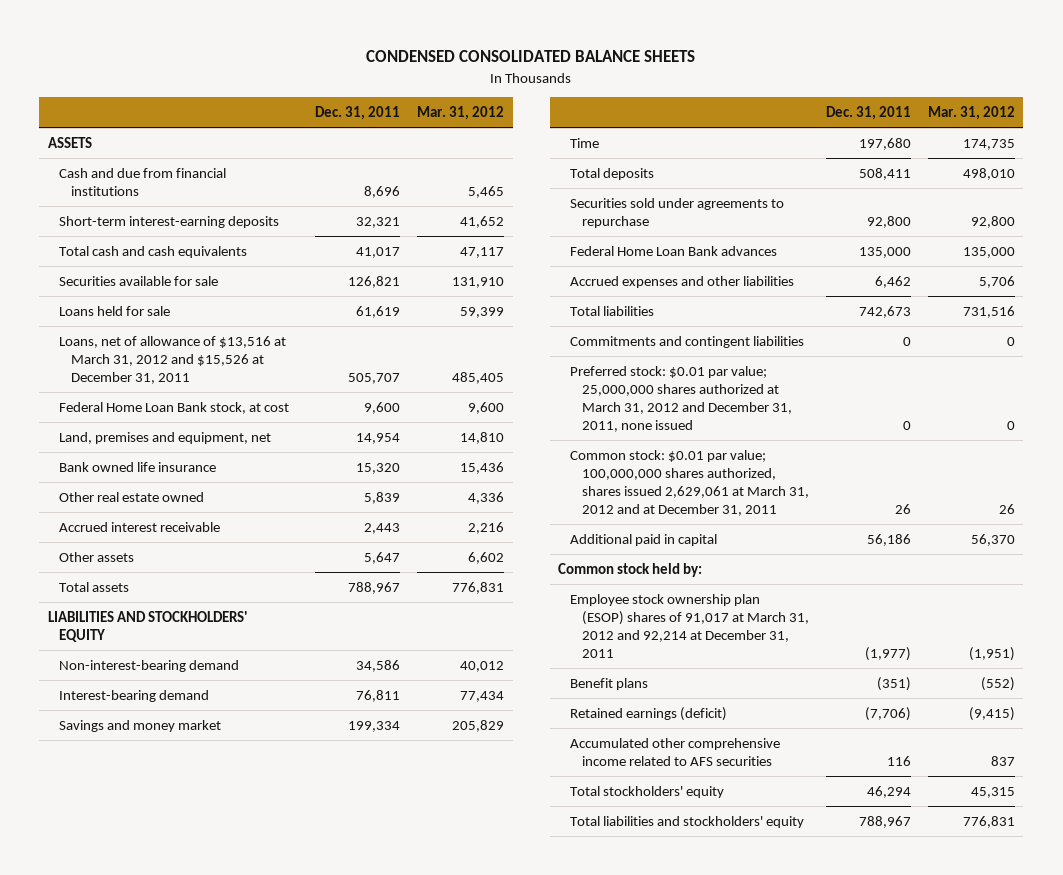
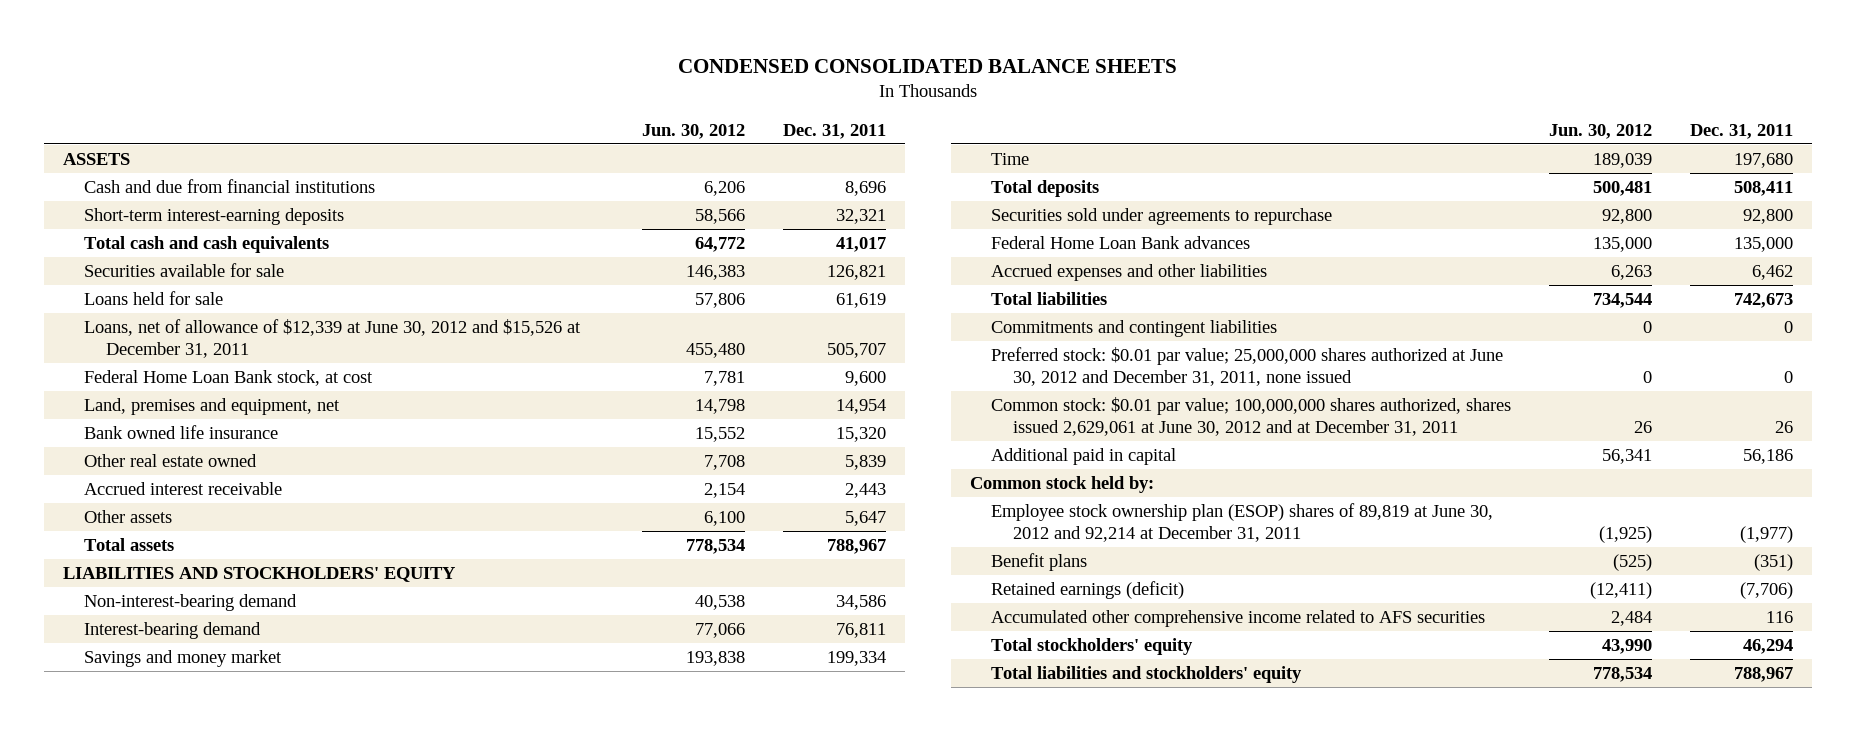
[417,106,505,121] Mar. 31, 2012 -> none
none -> [642,123,746,139] Jun. 30, 2012
[59,335,287,384] Loans, net of allowance of $13,516 at March 31, 2012 and $15,526 at December 31, 2011 -> [84,319,582,359] Loans, net of allowance of $12,339 at June 30, 2012 and $15,526 at December 31, 2011
[570,365,792,432] Preferred stock: $0.01 par value; 25,000,000 shares authorized at March 31, 2012 and December 31, 2011, none issued -> [991,347,1504,387] Preferred stock: $0.01 par value; 25,000,000 shares authorized at June 30, 2012 and December 31, 2011, none issued
[570,449,809,516] Common stock: $0.01 par value; 100,000,000 shares authorized, shares issued 2,629,061 at March 31, 2012 and at December 31, 2011 -> [991,397,1512,437] Common stock: $0.01 par value; 100,000,000 shares authorized, shares issued 2,629,061 at June 30, 2012 and at December 31, 2011
[570,593,809,658] Employee stock ownership plan (ESOP) shares of 91,017 at March 31, 2012 and 92,214 at December 31, 2011 -> [991,503,1494,543] Employee stock ownership plan (ESOP) shares of 89,819 at June 30, 2012 and 92,214 at December 31, 2011

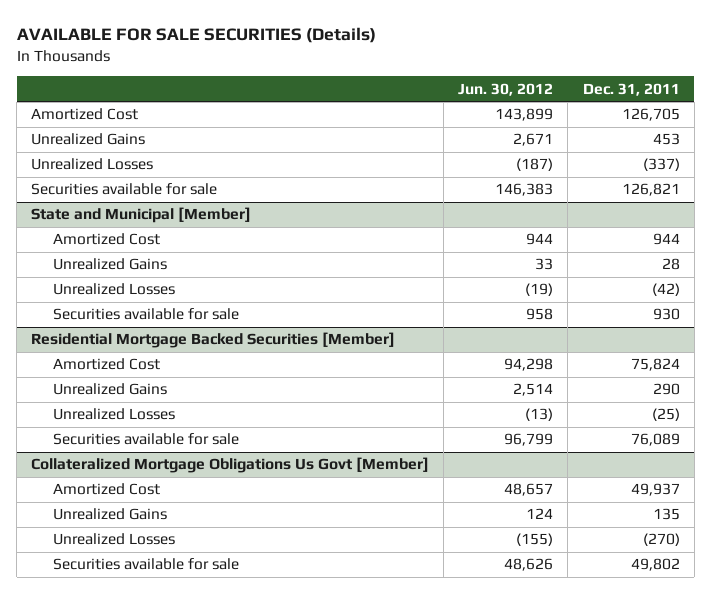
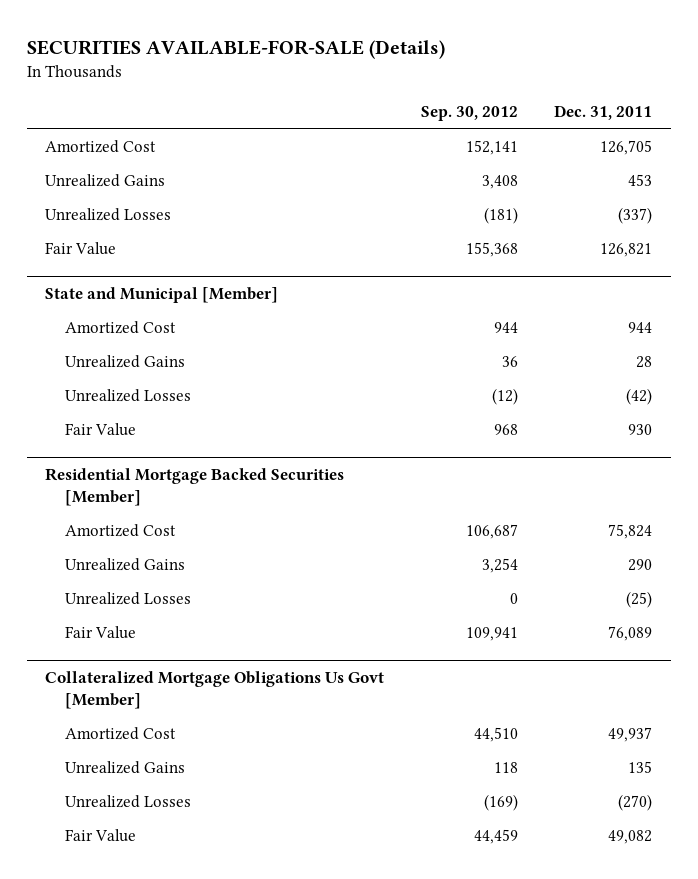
[16,27,376,44] AVAILABLE FOR SALE SECURITIES (Details) -> [27,39,446,59] SECURITIES AVAILABLE-FOR-SALE (Details)
[458,82,554,96] Jun. 30, 2012 -> none
none -> [420,105,518,121] Sep. 30, 2012
[31,183,218,196] Securities available for sale -> [45,241,117,255] Fair Value
[53,308,240,321] Securities available for sale -> [64,422,136,436] Fair Value
[53,433,240,446] Securities available for sale -> [64,625,136,639] Fair Value
[53,558,240,571] Securities available for sale -> none
none -> [64,828,136,842] Fair Value

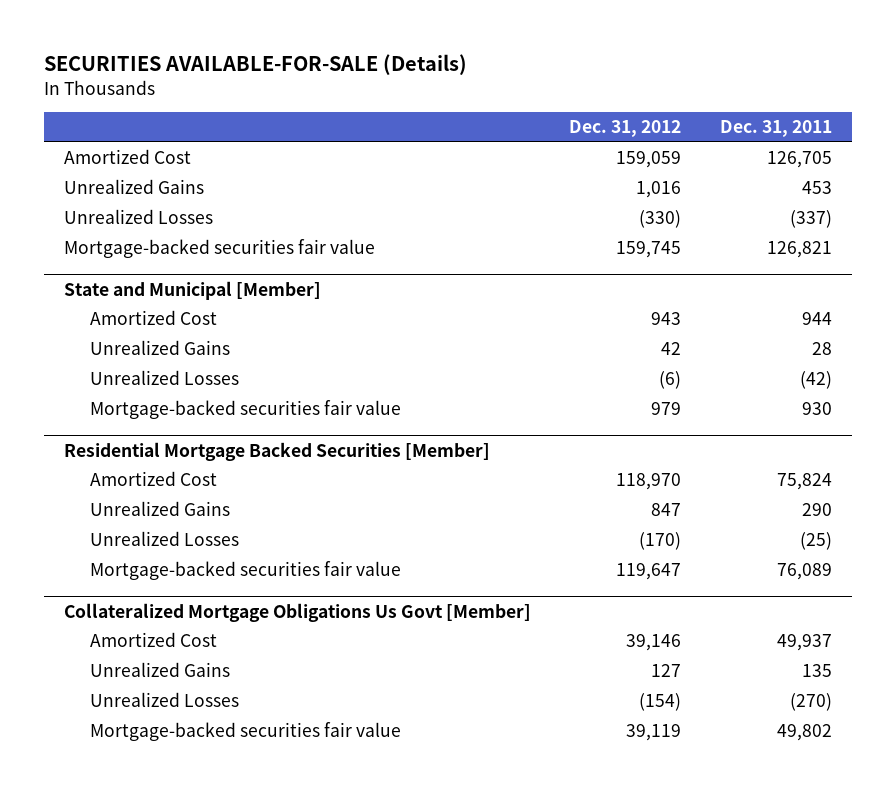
[420,105,518,121] Sep. 30, 2012 -> none
none -> [569,120,682,138] Dec. 31, 2012
[45,241,117,255] Fair Value -> [63,239,375,259] Mortgage-backed securities fair value
[64,422,136,436] Fair Value -> [89,400,401,420] Mortgage-backed securities fair value
[64,625,136,639] Fair Value -> [89,561,401,581] Mortgage-backed securities fair value
[64,828,136,842] Fair Value -> [89,722,401,742] Mortgage-backed securities fair value
[608,829,653,844] 49,082 -> [777,724,833,742] 49,802

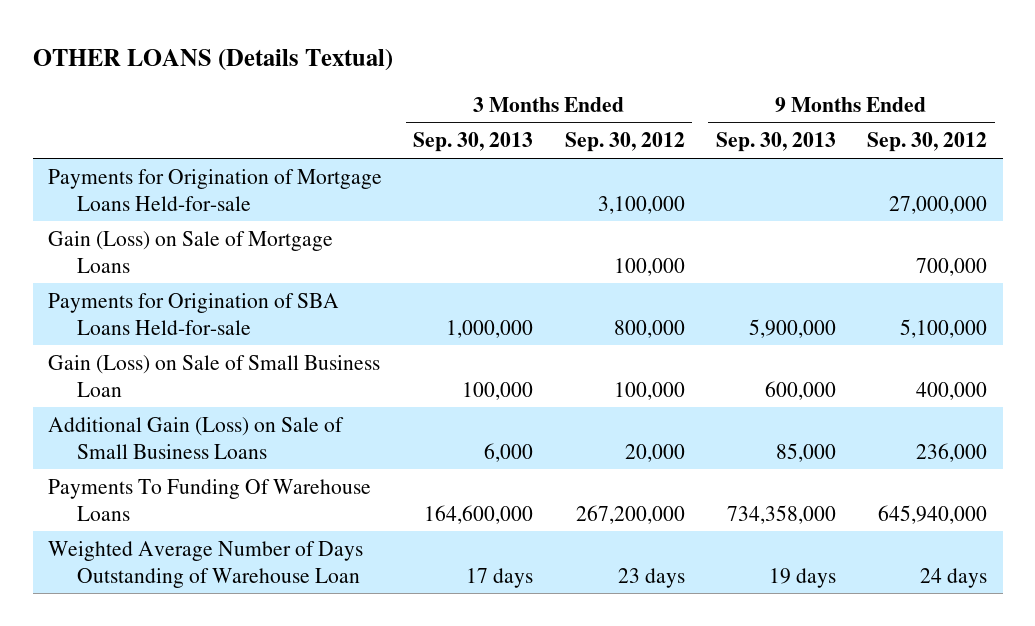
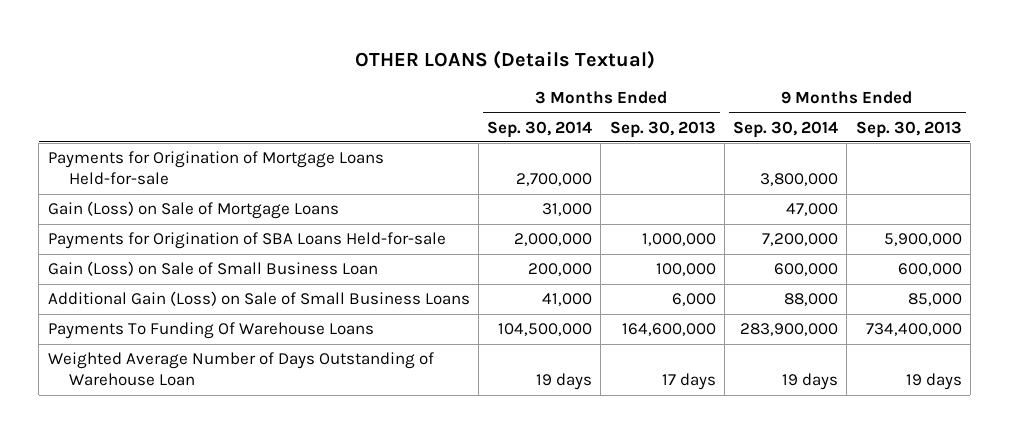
[564,132,685,153] Sep. 30, 2012 -> none
[866,132,987,153] Sep. 30, 2012 -> none
none -> [487,120,593,138] Sep. 30, 2014
none -> [733,120,839,138] Sep. 30, 2014
[726,504,836,524] 734,358,000 -> [865,323,962,337] 734,400,000

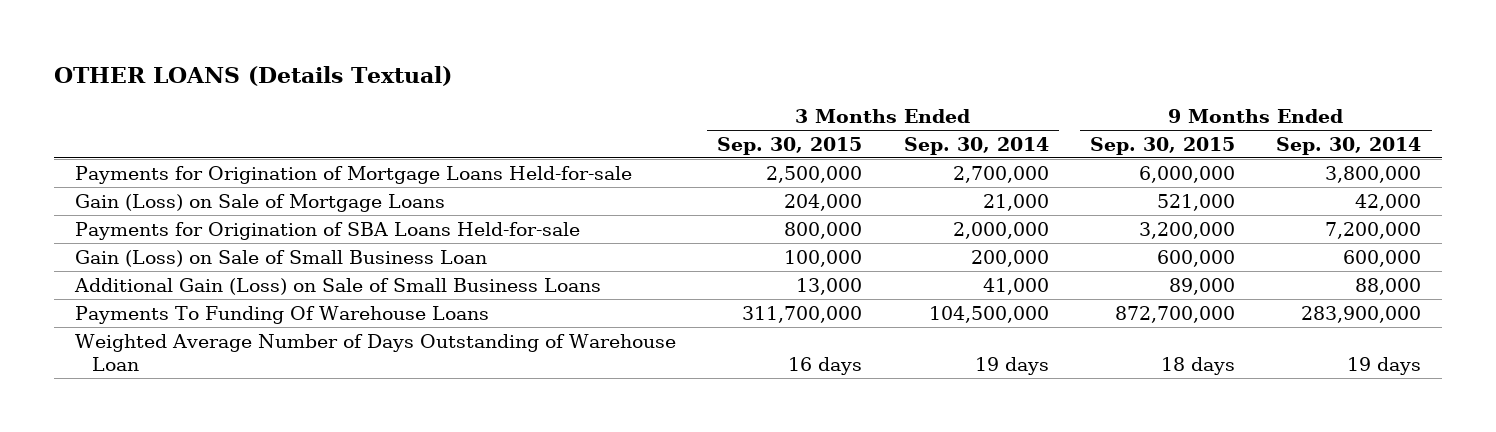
[609,120,716,138] Sep. 30, 2013 -> none
[855,120,962,138] Sep. 30, 2013 -> none
none -> [717,136,863,155] Sep. 30, 2015
none -> [1089,136,1235,155] Sep. 30, 2015
[542,203,593,217] 31,000 -> [982,193,1049,211] 21,000
[786,203,839,217] 47,000 -> [1355,193,1422,211] 42,000

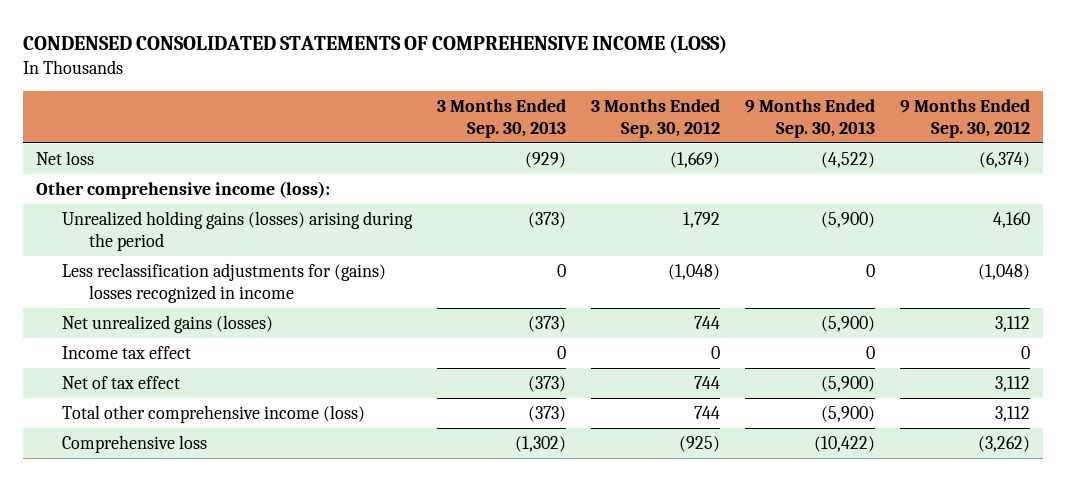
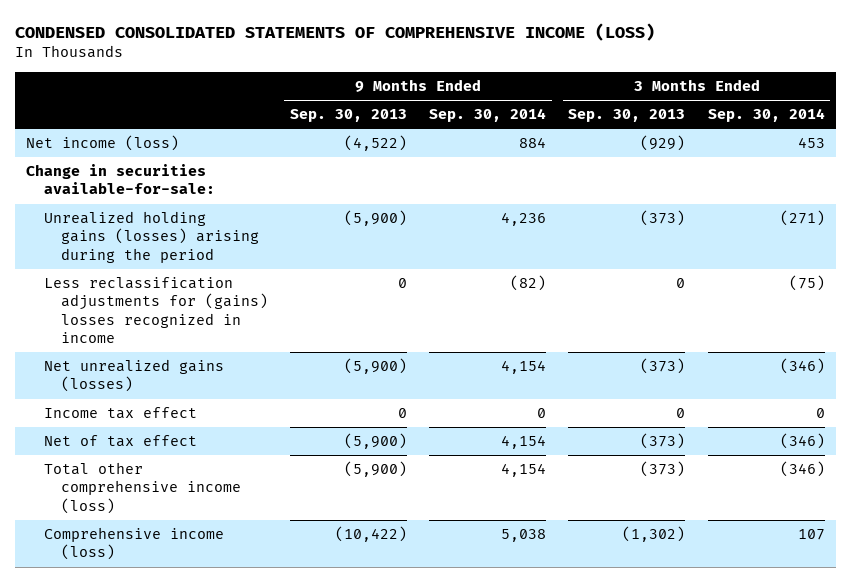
[591,98,721,138] 3 Months Ended Sep. 30, 2012 -> none
[900,98,1031,138] 9 Months Ended Sep. 30, 2012 -> none
none -> [429,108,547,123] Sep. 30, 2014
none -> [707,108,825,123] Sep. 30, 2014
[35,180,330,199] Other comprehensive income (loss): -> none
[35,150,94,165] Net loss -> [26,135,180,152] Net income (loss)
none -> [26,164,215,195] Change in securities available-for-sale:
[62,434,208,453] Comprehensive loss -> [43,527,224,561] Comprehensive income (loss)

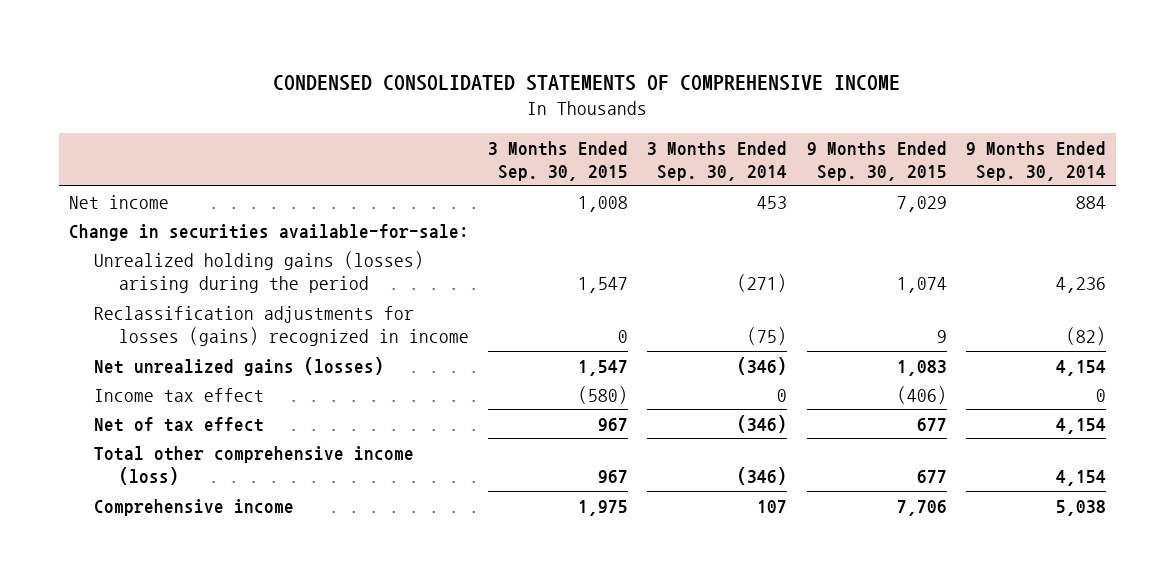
[15,22,656,41] CONDENSED CONSOLIDATED STATEMENTS OF COMPREHENSIVE INCOME (LOSS) -> [273,74,901,91] CONDENSED CONSOLIDATED STATEMENTS OF COMPREHENSIVE INCOME
[290,109,408,123] Sep. 30, 2013 -> none
[568,109,686,123] Sep. 30, 2013 -> none
none -> [488,141,629,182] 3 Months Ended Sep. 30, 2015
none -> [806,141,947,182] 9 Months Ended Sep. 30, 2015
[26,135,180,152] Net income (loss) -> [68,194,169,209] Net income
[43,277,268,343] Less reclassification adjustments for (gains) losses recognized in income -> [93,305,469,346] Reclassification adjustments for losses (gains) recognized in income
[43,527,224,561] Comprehensive income (loss) -> [93,498,294,516] Comprehensive income

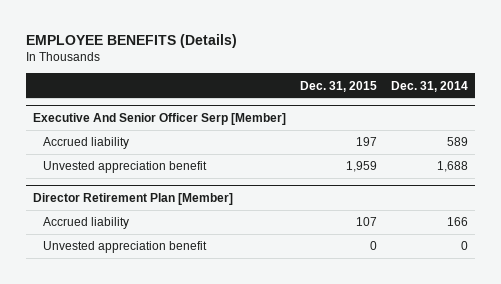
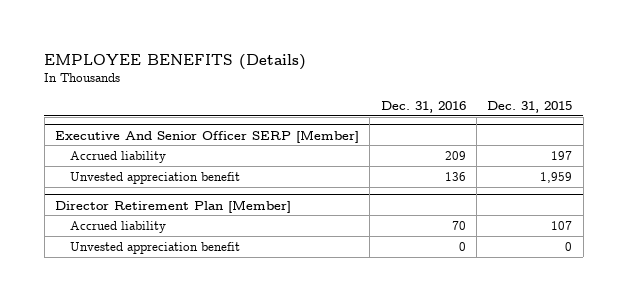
[391,80,469,92] Dec. 31, 2014 -> none
none -> [380,101,466,114] Dec. 31, 2016
[33,112,287,125] Executive And Senior Officer Serp [Member] -> [55,129,360,143] Executive And Senior Officer SERP [Member]

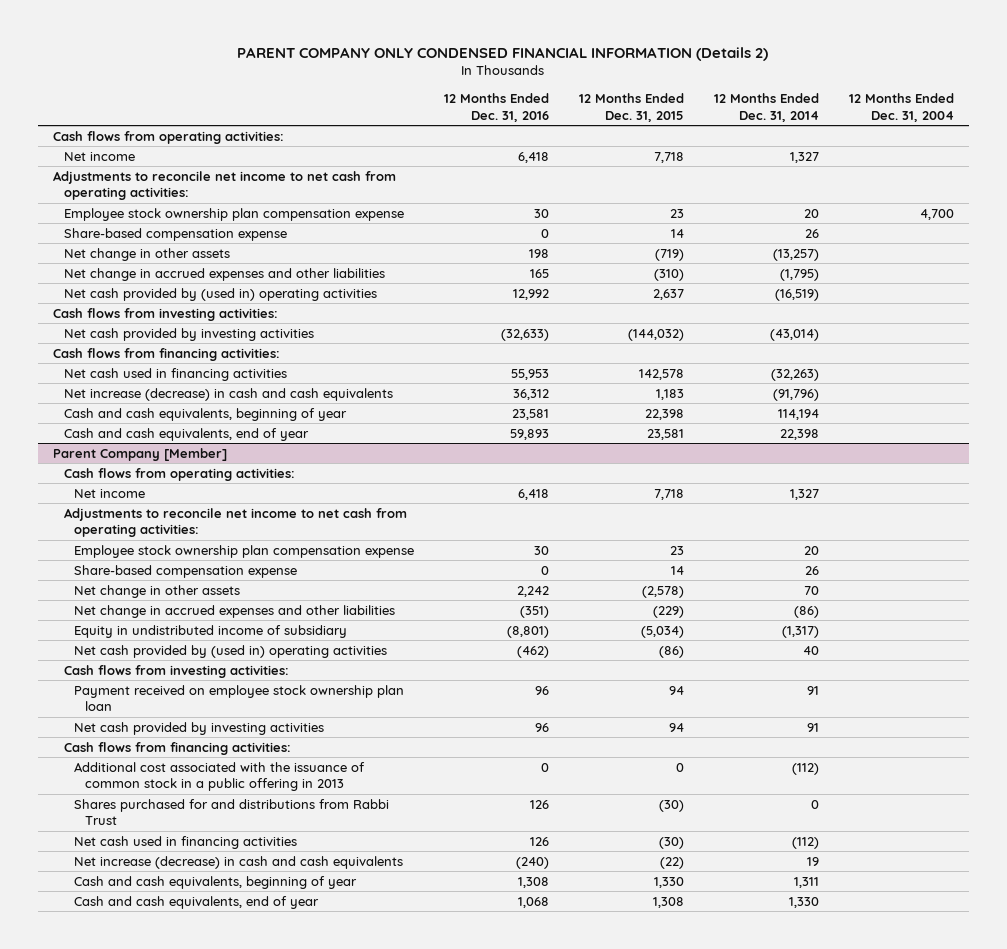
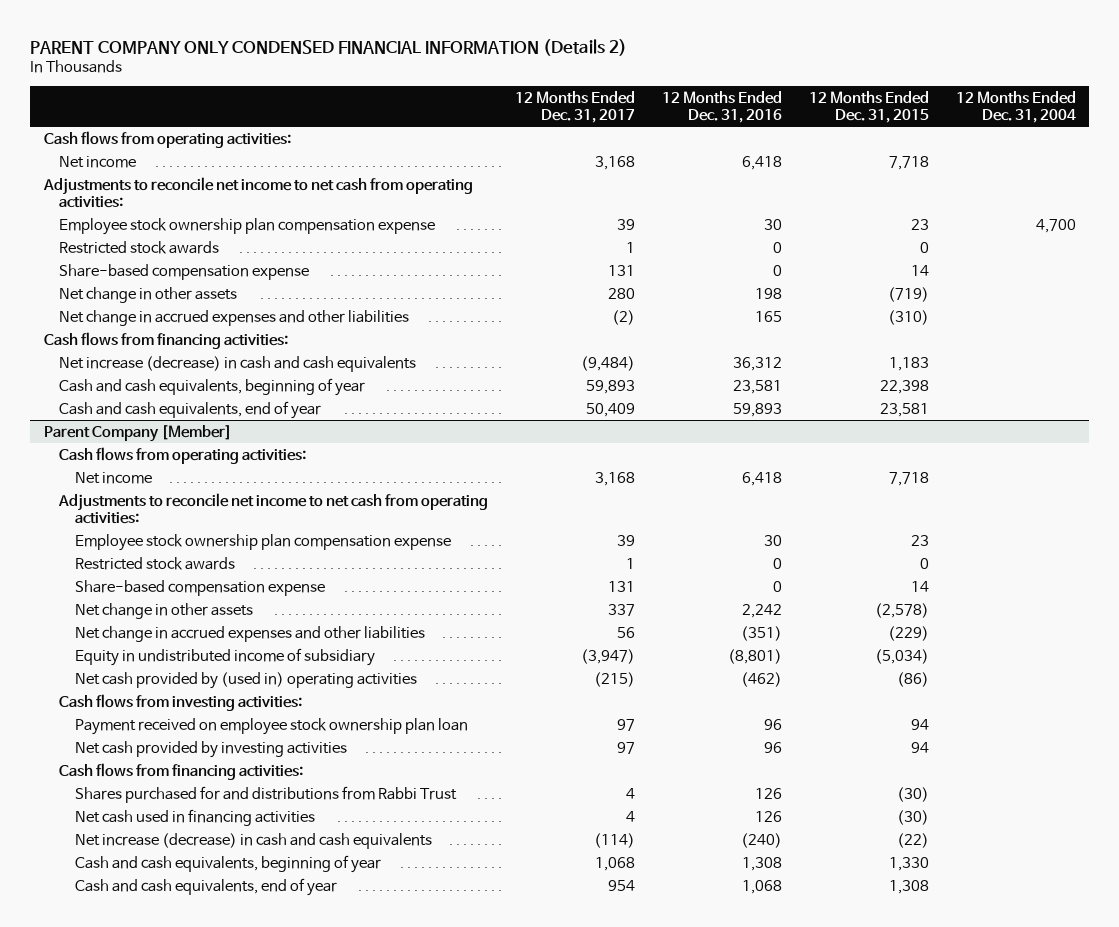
[714,93,820,122] 12 Months Ended Dec. 31, 2014 -> none
none -> [515,91,636,124] 12 Months Ended Dec. 31, 2017
none -> [59,240,220,254] Restricted stock awards
[63,287,377,301] Net cash provided by (used in) operating activities -> none
[52,307,278,321] Cash flows from investing activities: -> none
[63,327,314,341] Net cash provided by investing activities -> none
[63,367,287,381] Net cash used in financing activities -> none
none -> [75,556,236,570] Restricted stock awards
[74,761,366,792] Additional cost associated with the issuance of common stock in a public offering in 2013 -> none

